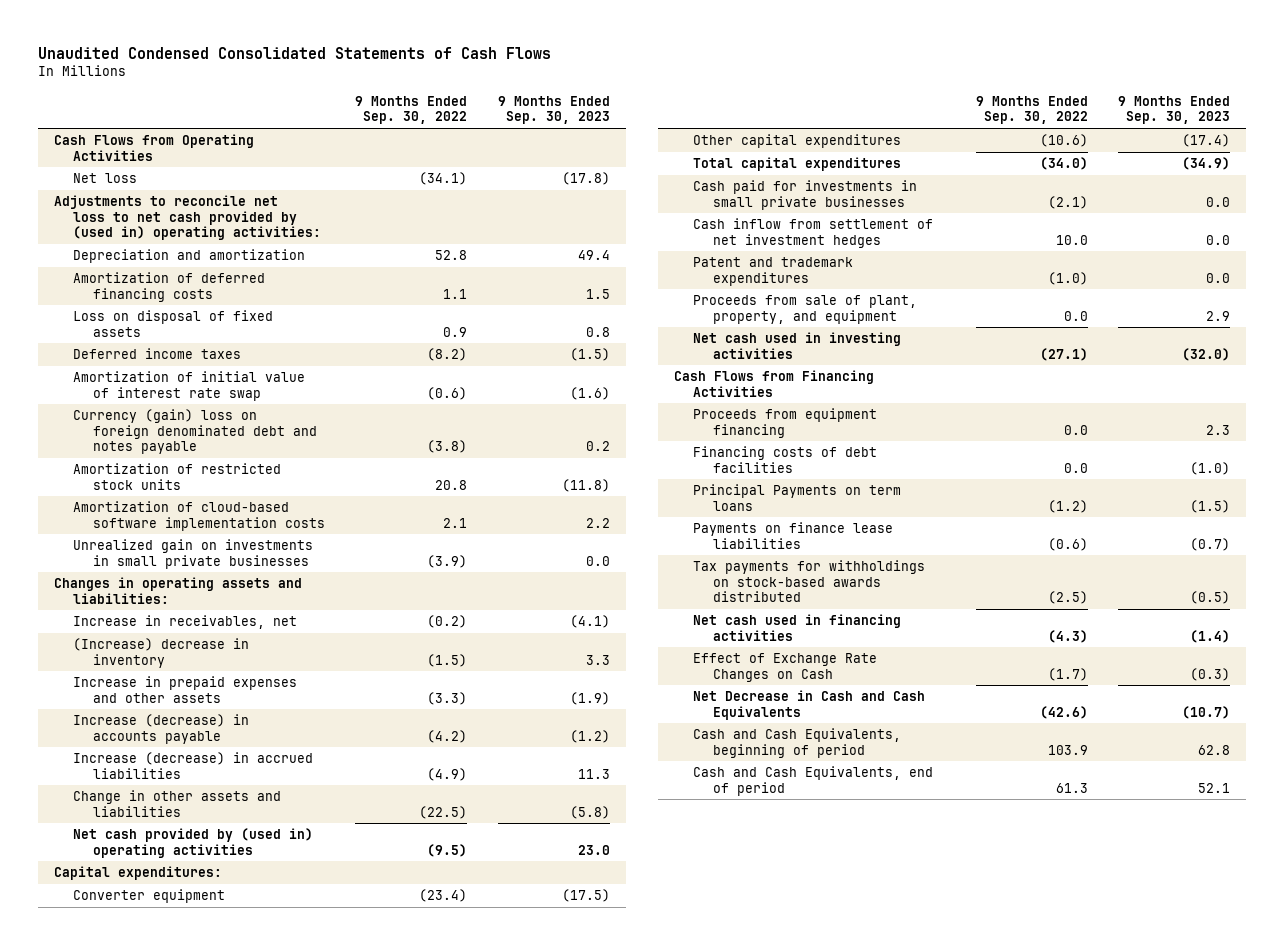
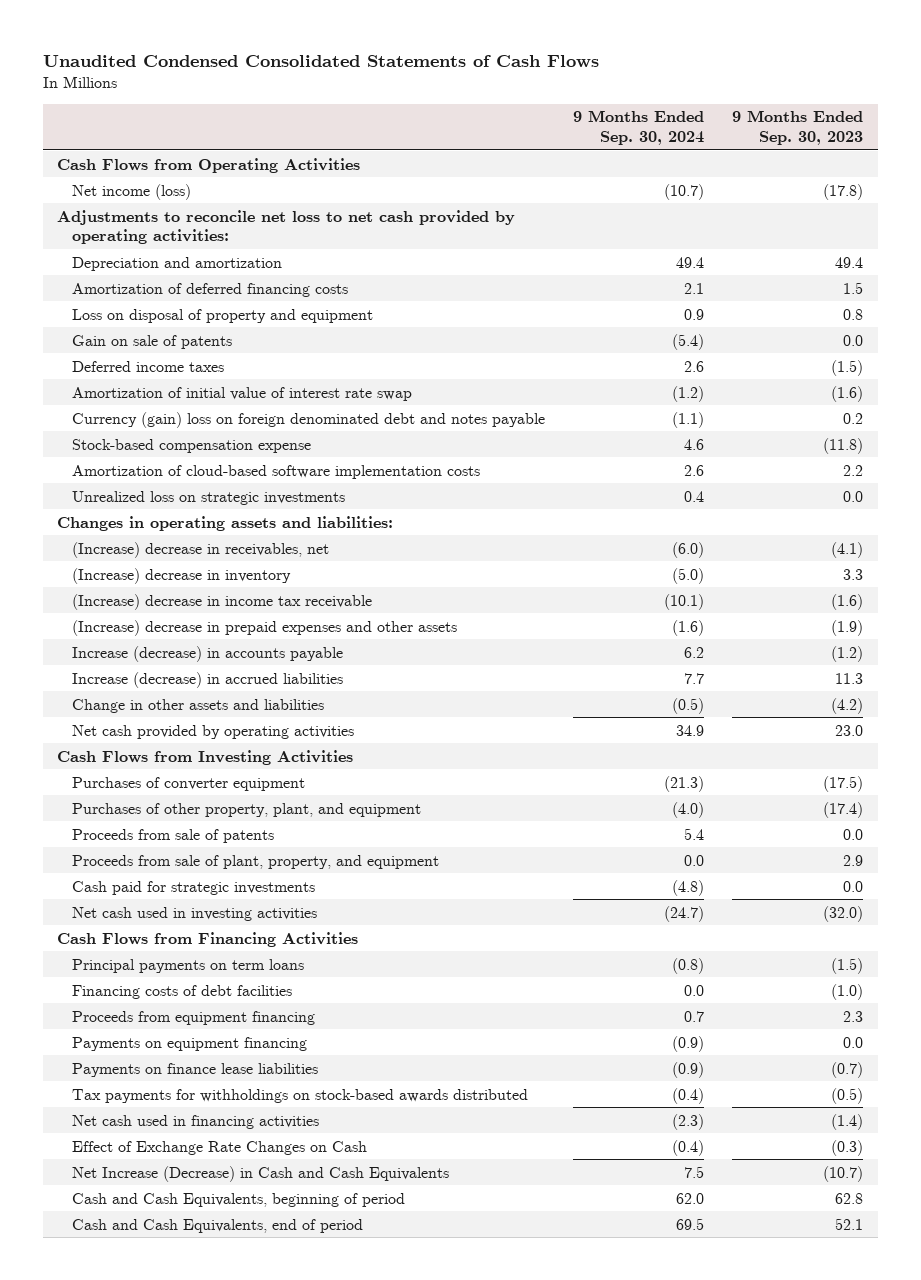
[355,95,468,125] 9 Months Ended Sep. 30, 2022 -> none
none -> [573,110,705,145] 9 Months Ended Sep. 30, 2024
[73,173,138,184] Net loss -> [71,183,191,200] Net income (loss)
[53,195,322,241] Adjustments to reconcile net loss to net cash provided by (used in) operating activities: -> [57,209,516,245] Adjustments to reconcile net loss to net cash provided by operating activities:
[73,310,274,337] Loss on disposal of fixed assets -> none
none -> [71,308,373,323] Loss on disposal of property and equipment
none -> [71,334,232,349] Gain on sale of patents
[73,463,282,490] Amortization of restricted stock units -> [71,438,311,453] Stock-based compensation expense
[73,539,314,569] Unrealized gain on investments in small private businesses -> [71,490,345,505] Unrealized loss on strategic investments
[73,615,298,630] Increase in receivables, net -> [71,541,329,558] (Increase) decrease in receivables, net
none -> [71,593,372,610] (Increase) decrease in income tax receivable
[73,676,298,703] Increase in prepaid expenses and other assets -> [71,619,457,636] (Increase) decrease in prepaid expenses and other assets
[53,866,222,881] Capital expenditures: -> none
[693,157,902,172] Total capital expenditures -> none
[693,180,918,210] Cash paid for investments in small private businesses -> none
[693,218,934,248] Cash inflow from settlement of net investment hedges -> none
[693,257,854,286] Patent and trademark expenditures -> none
[570,805,611,819] (5.8) -> [831,697,864,714] (4.2)
[73,828,314,858] Net cash provided by (used in) operating activities -> [71,724,354,739] Net cash provided by operating activities
none -> [57,749,354,765] Cash Flows from Investing Activities
[73,889,226,904] Converter equipment -> [71,776,305,791] Purchases of converter equipment
[693,134,902,149] Other capital expenditures -> [71,802,421,817] Purchases of other property, plant, and equipment
none -> [71,828,274,843] Proceeds from sale of patents
none -> [71,880,315,895] Cash paid for strategic investments
none -> [71,958,304,973] Principal payments on term loans
[693,484,902,511] Principal Payments on term loans -> none
[693,408,878,438] Proceeds from equipment financing -> [71,1010,315,1025] Proceeds from equipment financing
none -> [71,1036,307,1051] Payments on equipment financing
[693,690,926,720] Net Decrease in Cash and Cash Equivalents -> [71,1165,449,1182] Net Increase (Decrease) in Cash and Cash Equivalents

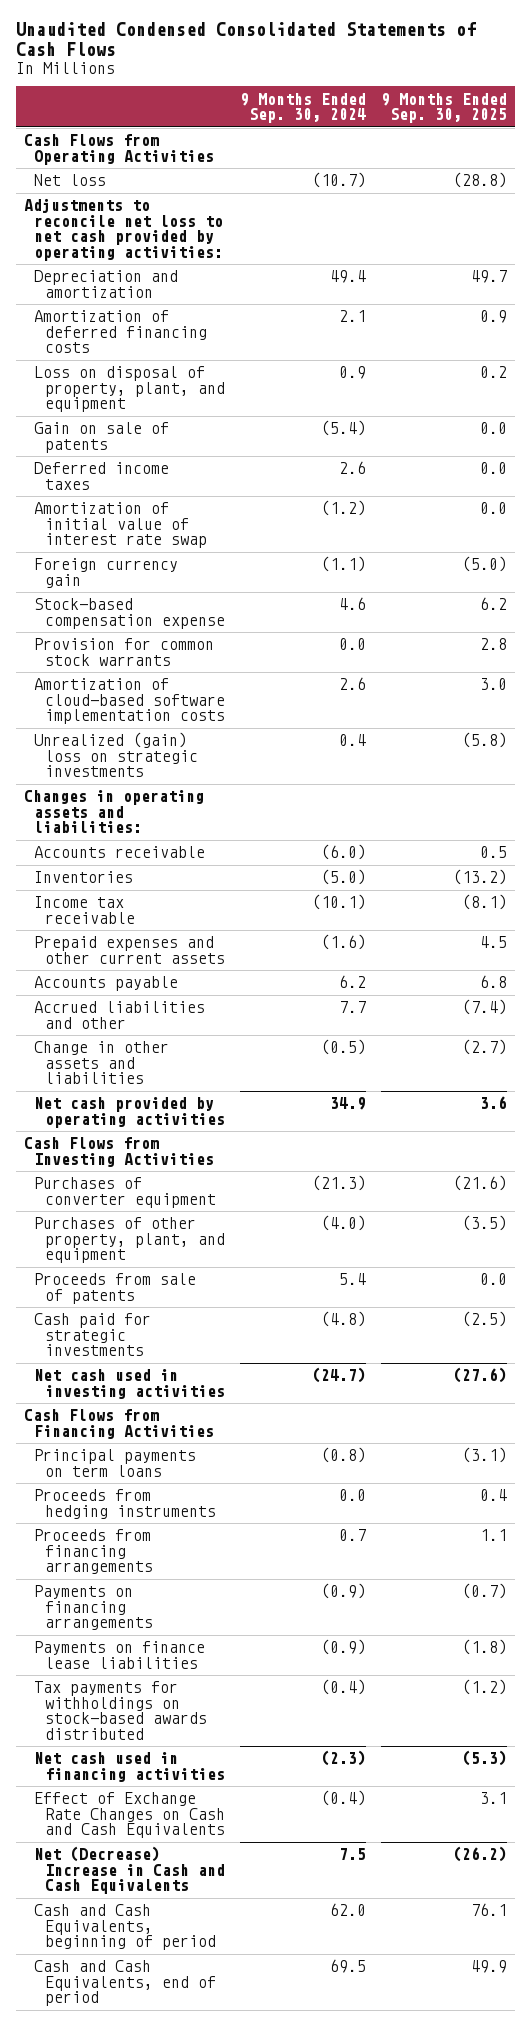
[732,110,864,145] 9 Months Ended Sep. 30, 2023 -> none
none -> [380,92,507,124] 9 Months Ended Sep. 30, 2025
[71,183,191,200] Net income (loss) -> [34,174,107,187] Net loss
[71,308,373,323] Loss on disposal of property and equipment -> [34,366,225,413] Loss on disposal of property, plant, and equipment
[71,411,545,428] Currency (gain) loss on foreign denominated debt and notes payable -> [34,558,179,588] Foreign currency gain
none -> [34,638,215,666] Provision for common stock warrants
[71,490,345,505] Unrealized loss on strategic investments -> [34,732,198,778] Unrealized (gain) loss on strategic investments
[71,671,343,688] Increase (decrease) in accrued liabilities -> none
[71,541,329,558] (Increase) decrease in receivables, net -> [34,846,206,859] Accounts receivable
[71,567,291,584] (Increase) decrease in inventory -> [34,871,134,884] Inventories
[71,593,372,610] (Increase) decrease in income tax receivable -> [34,896,135,924] Income tax receivable
[71,619,457,636] (Increase) decrease in prepaid expenses and other assets -> [34,936,225,964] Prepaid expenses and other current assets
[71,645,343,662] Increase (decrease) in accounts payable -> [34,976,179,992] Accounts payable
none -> [34,1001,206,1029] Accrued liabilities and other
[71,854,439,869] Proceeds from sale of plant, property, and equipment -> none
[71,984,292,999] Financing costs of debt facilities -> none
none -> [34,1489,216,1519] Proceeds from hedging instruments
[71,1010,315,1025] Proceeds from equipment financing -> [34,1529,153,1575] Proceeds from financing arrangements
[71,1036,307,1051] Payments on equipment financing -> [34,1585,153,1631] Payments on financing arrangements
[71,1140,367,1155] Effect of Exchange Rate Changes on Cash -> [34,1792,225,1839] Effect of Exchange Rate Changes on Cash and Cash Equivalents
[71,1165,449,1182] Net Increase (Decrease) in Cash and Cash Equivalents -> [34,1846,225,1895] Net (Decrease) Increase in Cash and Cash Equivalents

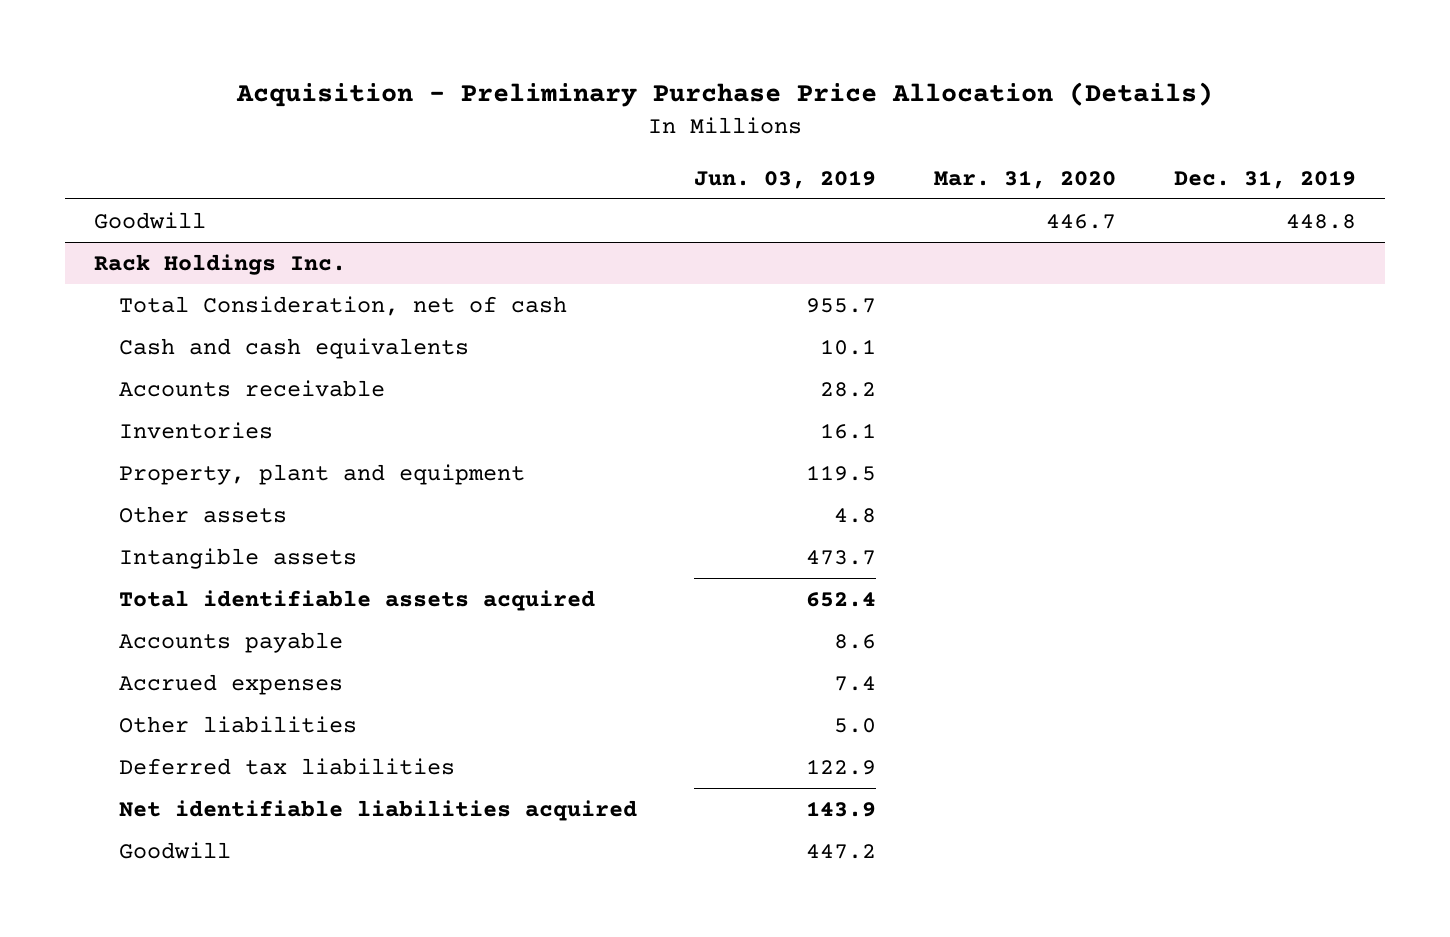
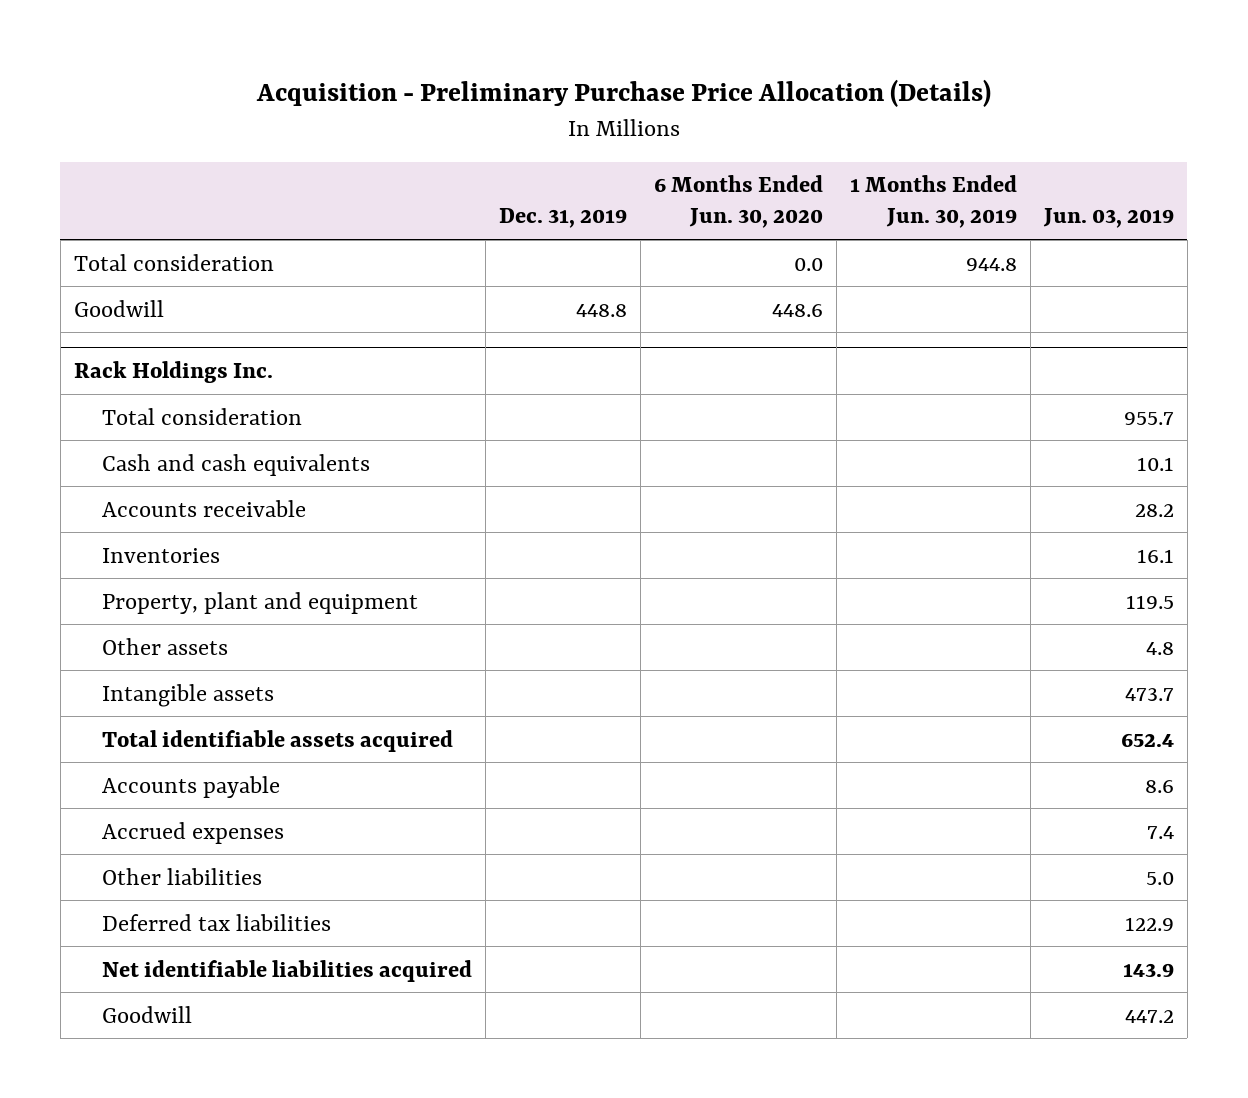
[934,169,1117,189] Mar. 31, 2020 -> none
none -> [654,175,824,229] 6 Months Ended Jun. 30, 2020
none -> [850,175,1018,229] 1 Months Ended Jun. 30, 2019
none -> [73,253,274,271] Total consideration
[118,295,567,316] Total Consideration, net of cash -> [102,407,303,425] Total consideration

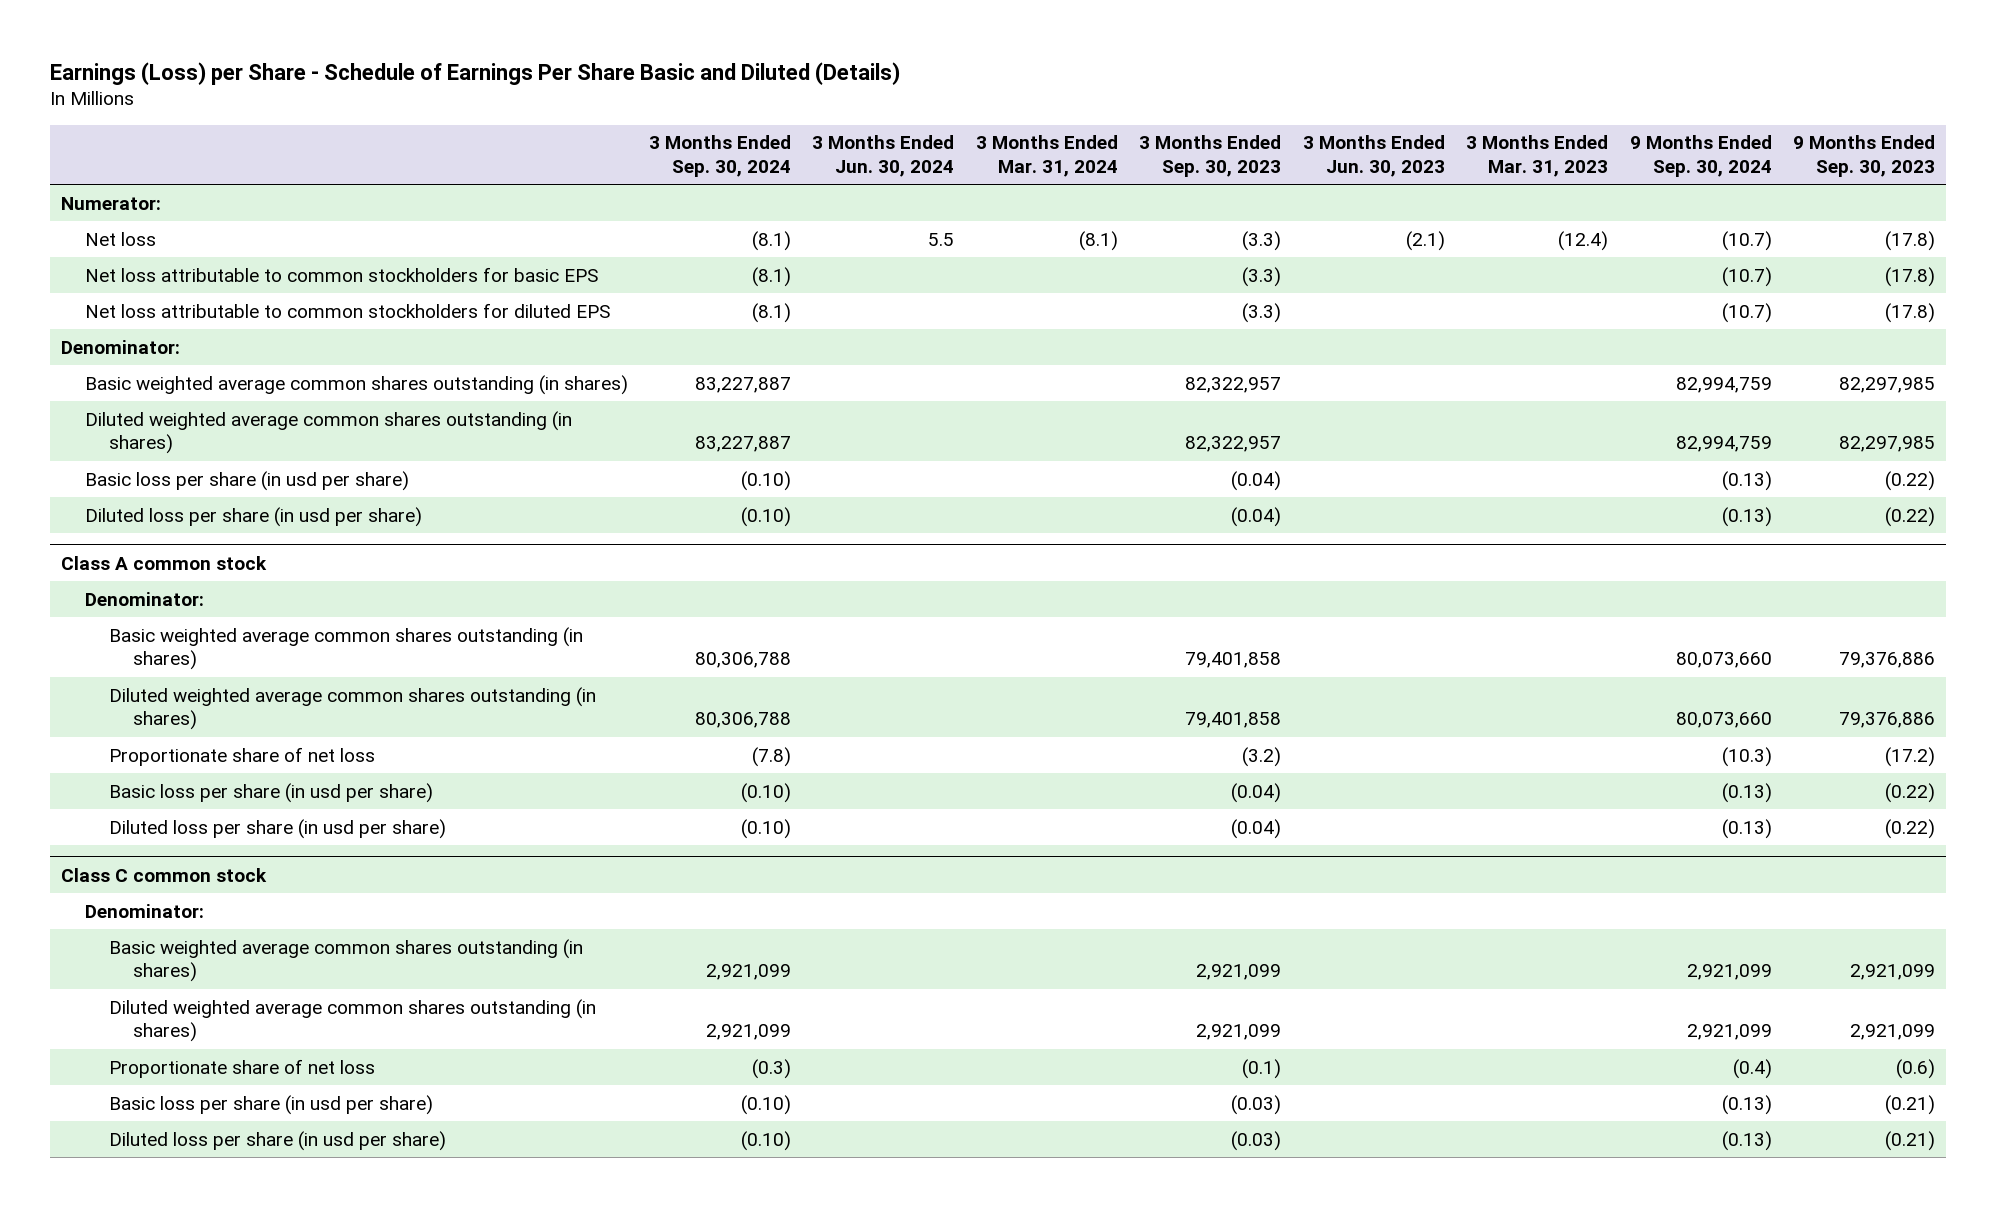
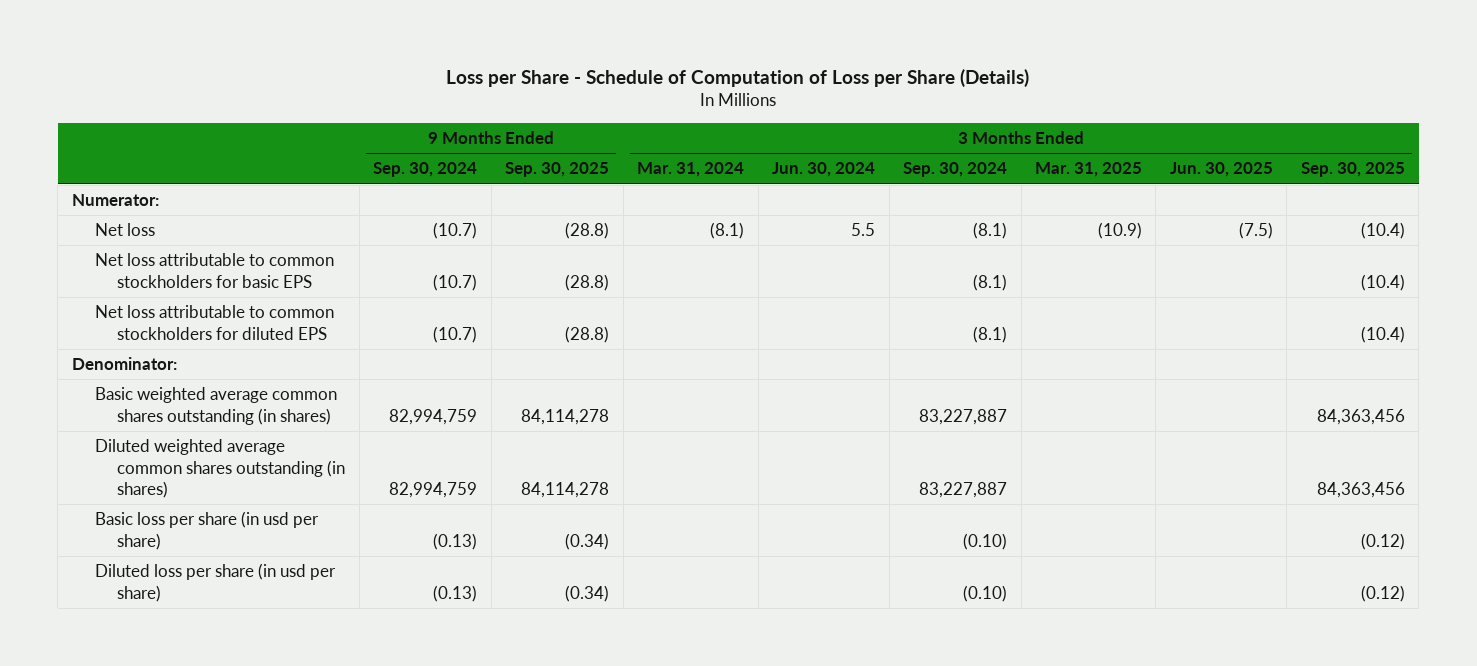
[49,61,900,85] Earnings (Loss) per Share - Schedule of Earnings Per Share Basic and Diluted (Details) -> [446,68,1030,87] Loss per Share - Schedule of Computation of Loss per Share (Details)
[1139,135,1282,177] 3 Months Ended Sep. 30, 2023 -> none
[1302,135,1445,177] 3 Months Ended Jun. 30, 2023 -> none
[1466,135,1609,177] 3 Months Ended Mar. 31, 2023 -> none
[1793,135,1936,177] 9 Months Ended Sep. 30, 2023 -> none
none -> [505,162,610,178] Sep. 30, 2025
none -> [1034,162,1142,178] Mar. 31, 2025
none -> [1169,162,1273,178] Jun. 30, 2025
none -> [1300,162,1405,178] Sep. 30, 2025
[60,555,267,570] Class A common stock -> none
[84,591,204,606] Denominator: -> none
[108,626,583,671] Basic weighted average common shares outstanding (in shares) -> none
[108,686,596,731] Diluted weighted average common shares outstanding (in shares) -> none
[108,746,375,766] Proportionate share of net loss -> none
[108,782,433,803] Basic loss per share (in usd per share) -> none
[108,818,446,839] Diluted loss per share (in usd per share) -> none
[60,867,267,882] Class C common stock -> none
[84,903,204,918] Denominator: -> none
[108,938,583,983] Basic weighted average common shares outstanding (in shares) -> none
[108,998,596,1043] Diluted weighted average common shares outstanding (in shares) -> none
[108,1058,375,1078] Proportionate share of net loss -> none
[108,1094,433,1115] Basic loss per share (in usd per share) -> none
[108,1130,446,1151] Diluted loss per share (in usd per share) -> none

